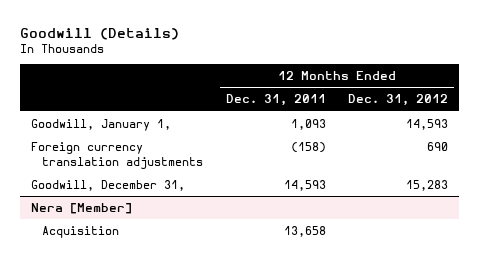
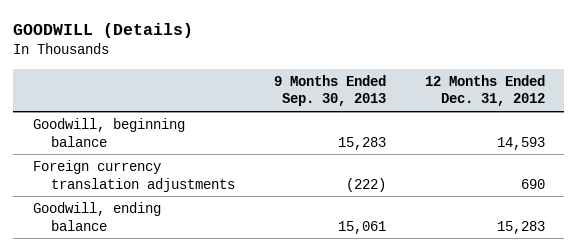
[20,27,180,40] Goodwill (Details) -> [13,23,194,39] GOODWILL (Details)
[225,94,326,107] Dec. 31, 2011 -> none
none -> [273,74,386,107] 9 Months Ended Sep. 30, 2013
[31,118,172,131] Goodwill, January 1, -> [32,117,185,147] Goodwill, beginning balance
[31,202,133,214] Nera [Member] -> none
[42,225,120,238] Acquisition -> none
[31,179,186,191] Goodwill, December 31, -> [32,201,161,231] Goodwill, ending balance

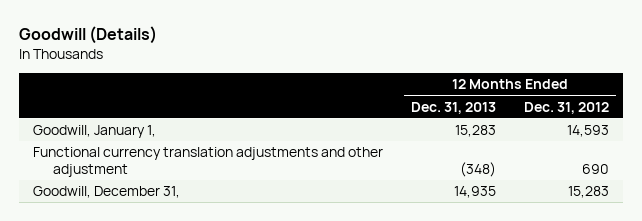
[13,23,194,39] GOODWILL (Details) -> [18,26,157,45] Goodwill (Details)
[273,74,386,107] 9 Months Ended Sep. 30, 2013 -> none
none -> [411,101,497,114] Dec. 31, 2013
[32,117,185,147] Goodwill, beginning balance -> [32,125,156,139] Goodwill, January 1,
[32,159,235,192] Foreign currency translation adjustments -> [32,147,383,177] Functional currency translation adjustments and other adjustment
[32,201,161,231] Goodwill, ending balance -> [32,186,180,199] Goodwill, December 31,

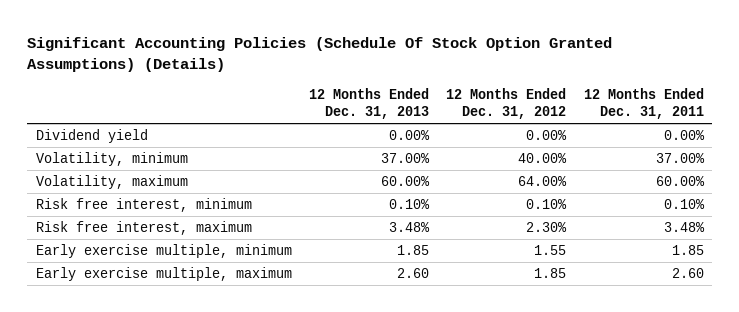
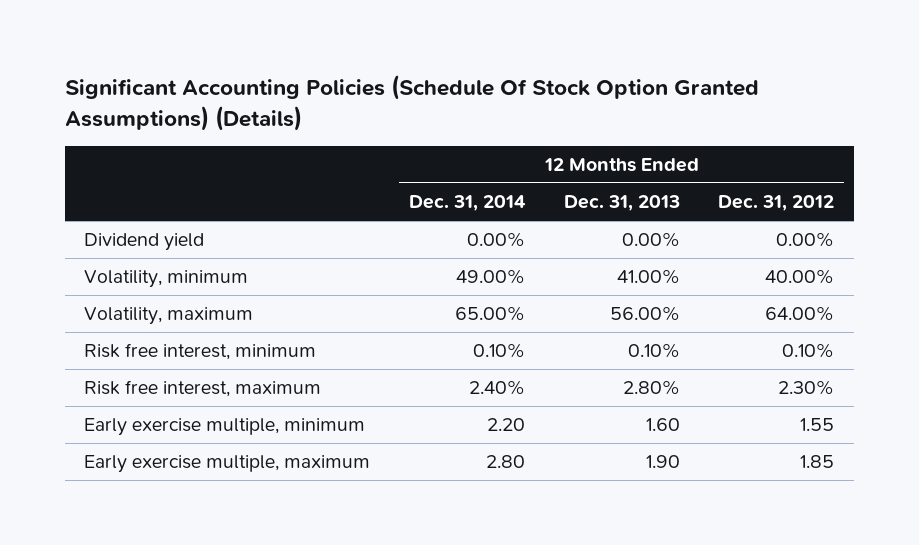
[583,87,704,120] 12 Months Ended Dec. 31, 2011 -> none
none -> [408,195,526,212] Dec. 31, 2014
[381,153,431,164] 37.00% -> [616,269,680,285] 41.00%
[381,176,431,187] 60.00% -> [609,306,680,322] 56.00%
[389,222,431,233] 3.48% -> [622,380,680,396] 2.80%
[397,245,430,256] 1.85 -> [645,418,680,432] 1.60
[397,268,430,279] 2.60 -> [645,455,680,469] 1.90

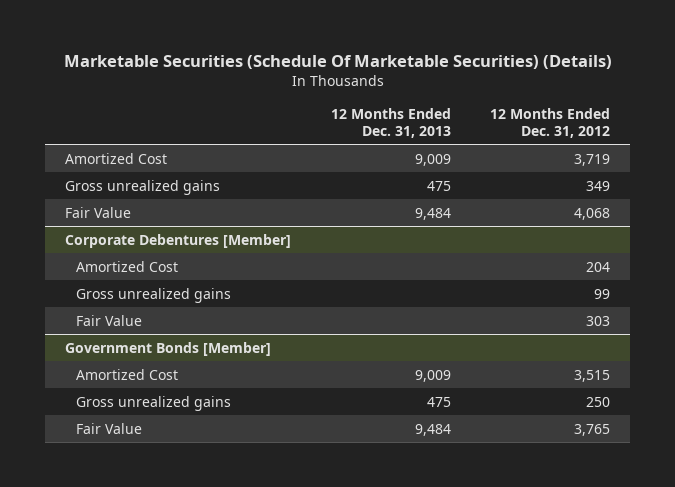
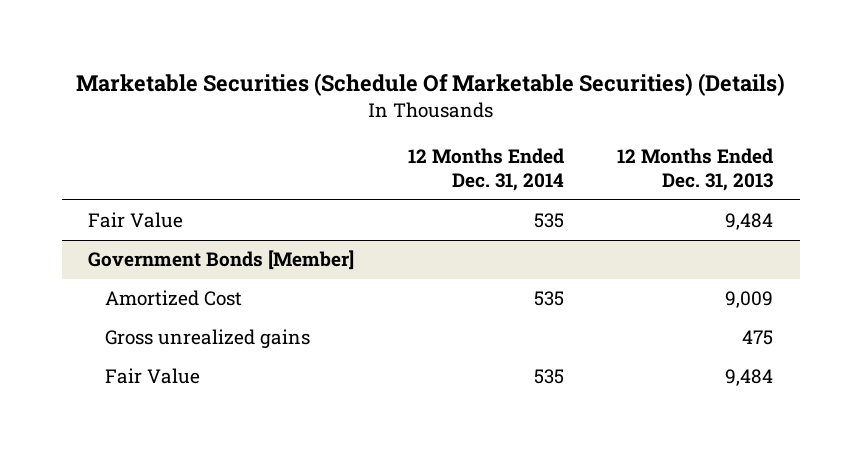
[490,107,611,139] 12 Months Ended Dec. 31, 2012 -> none
none -> [407,147,564,191] 12 Months Ended Dec. 31, 2014
[64,152,167,164] Amortized Cost -> none
[64,179,220,195] Gross unrealized gains -> none
[64,233,291,248] Corporate Debentures [Member] -> none
[76,260,179,272] Amortized Cost -> none
[76,287,232,303] Gross unrealized gains -> none
[76,314,143,326] Fair Value -> none

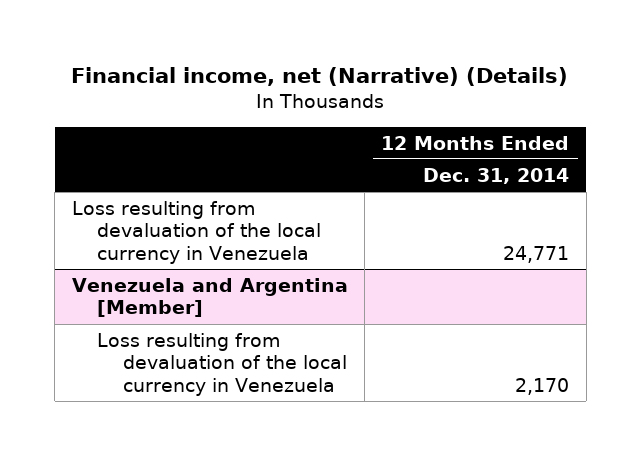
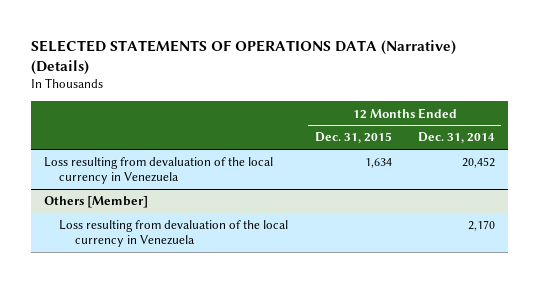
[71,67,569,87] Financial income, net (Narrative) (Details) -> [30,39,456,75] SELECTED STATEMENTS OF OPERATIONS DATA (Narrative) (Details)
none -> [314,132,392,144] Dec. 31, 2015
[503,245,570,263] 24,771 -> [461,157,495,169] 20,452
[71,277,348,318] Venezuela and Argentina [Member] -> [43,196,148,209] Others [Member]

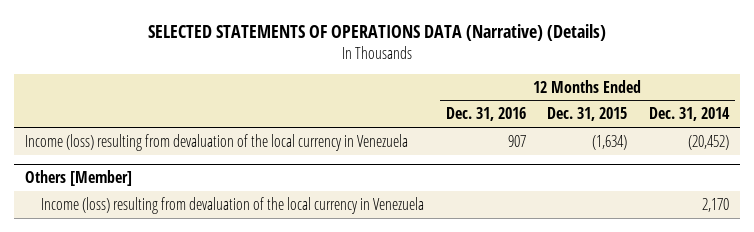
none -> [445,107,526,122] Dec. 31, 2016
[43,157,273,185] Loss resulting from devaluation of the local currency in Venezuela -> [24,133,408,151] Income (loss) resulting from devaluation of the local currency in Venezuela
[364,158,392,169] 1,634 -> [592,134,628,150] (1,634)
[461,157,495,169] 20,452 -> [688,134,730,150] (20,452)
[59,220,289,248] Loss resulting from devaluation of the local currency in Venezuela -> [40,196,424,214] Income (loss) resulting from devaluation of the local currency in Venezuela

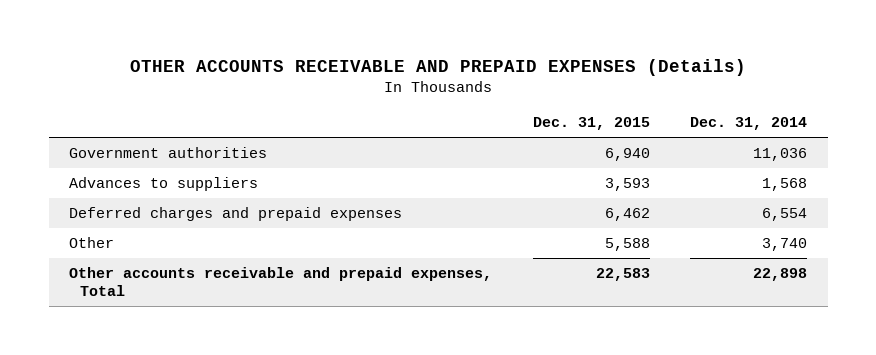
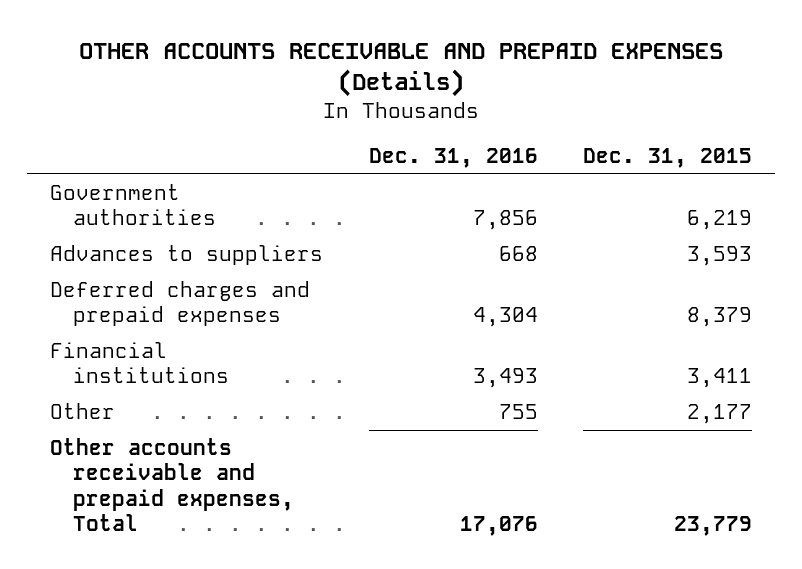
[690,117,808,131] Dec. 31, 2014 -> none
none -> [368,147,538,168] Dec. 31, 2016
[604,147,650,161] 6,940 -> [687,210,753,231] 6,219
[604,207,650,221] 6,462 -> [687,307,753,328] 8,379
none -> [50,341,229,384] Financial institutions
[604,237,650,251] 5,588 -> [687,403,753,424] 2,177
[595,267,650,281] 22,583 -> [674,515,753,536] 23,779

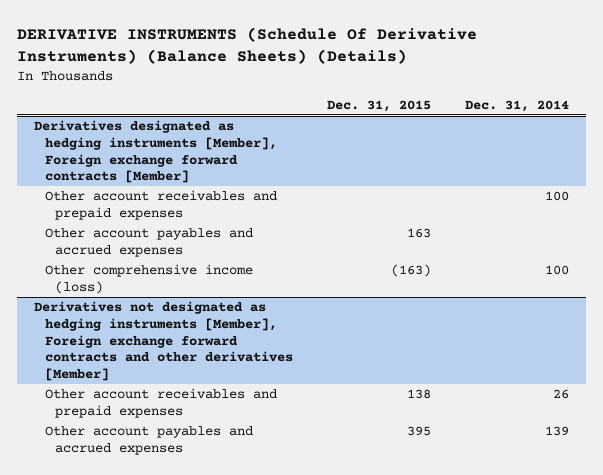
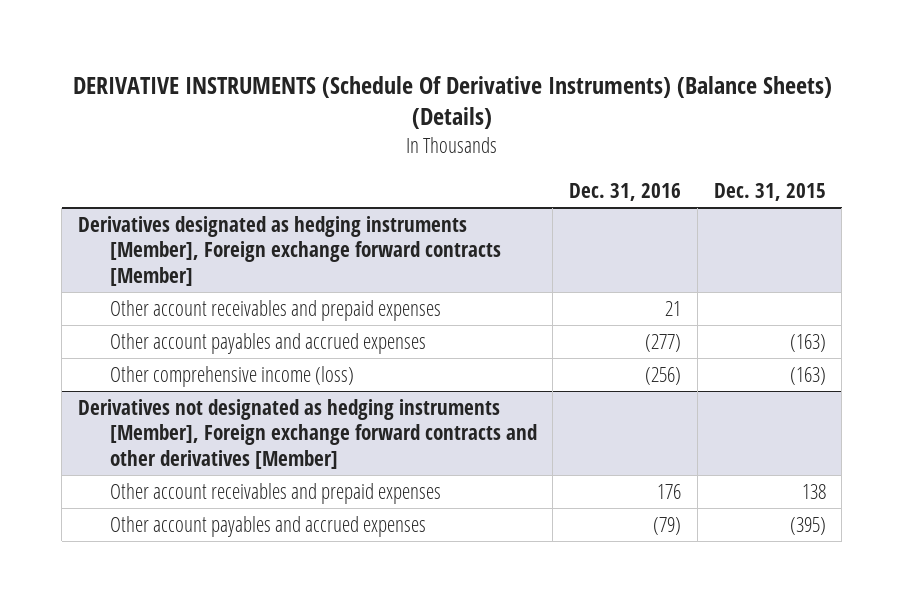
[465,99,570,112] Dec. 31, 2014 -> none
none -> [569,182,682,201] Dec. 31, 2016
[406,228,431,239] 163 -> [789,333,826,352] (163)
[406,426,431,437] 395 -> [789,516,826,535] (395)

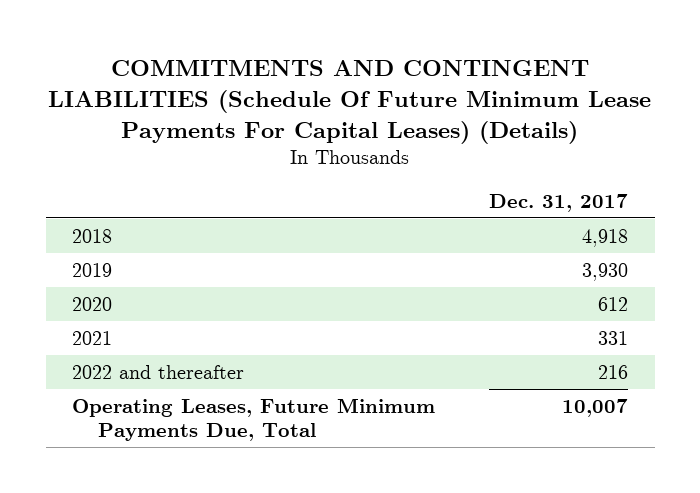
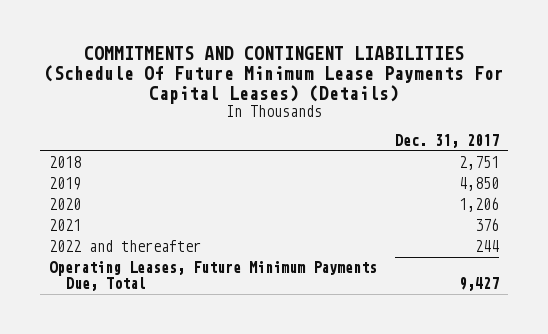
[581,228,628,247] 4,918 -> [459,156,500,171] 2,751
[581,262,628,281] 3,930 -> [459,177,500,192] 4,850
[597,296,628,311] 612 -> [459,197,500,213] 1,206
[597,330,628,345] 331 -> [475,218,500,232] 376
[597,364,628,379] 216 -> [475,240,500,253] 244
[561,398,628,417] 10,007 -> [459,277,500,292] 9,427

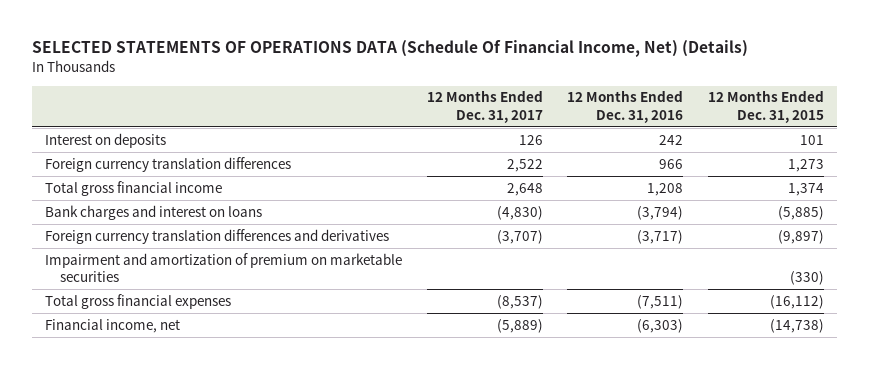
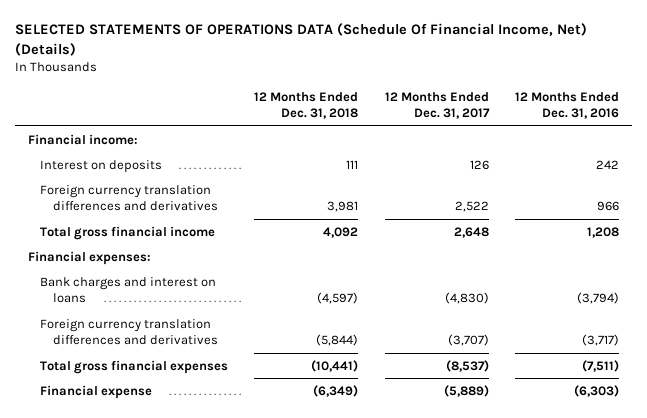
[708,90,825,123] 12 Months Ended Dec. 31, 2015 -> none
none -> [254,91,359,120] 12 Months Ended Dec. 31, 2018
none -> [27,133,138,145] Financial income:
[44,156,291,172] Foreign currency translation differences -> [40,184,218,211] Foreign currency translation differences and derivatives
none -> [27,250,151,265] Financial expenses:
[44,252,402,283] Impairment and amortization of premium on marketable securities -> none
[44,318,180,333] Financial income, net -> [40,384,153,399] Financial expense

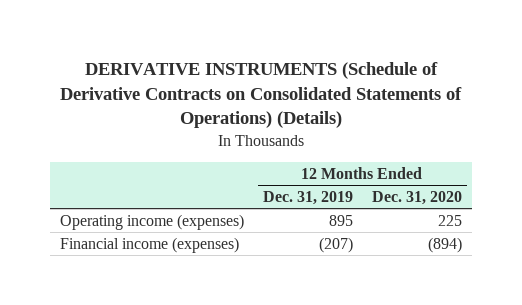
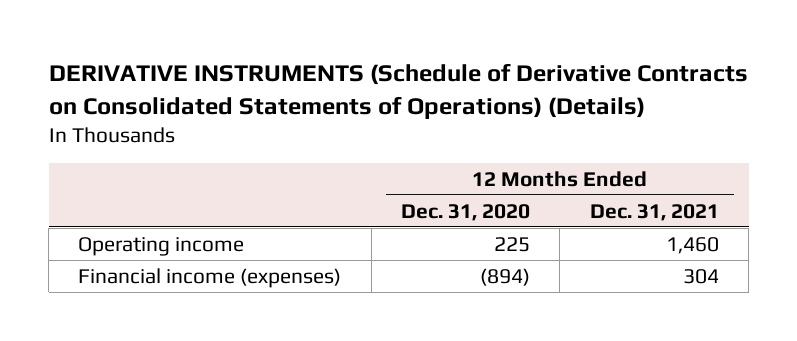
[262,190,353,205] Dec. 31, 2019 -> none
none -> [589,203,719,221] Dec. 31, 2021
[59,213,244,230] Operating income (expenses) -> [78,236,245,256] Operating income

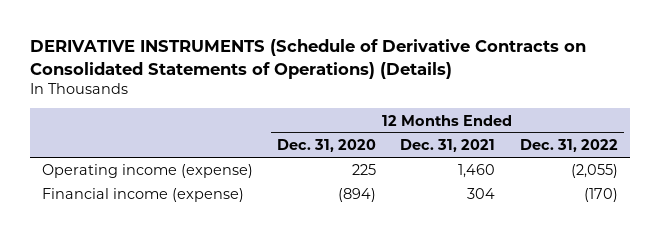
none -> [519,139,618,153] Dec. 31, 2022
[78,236,245,256] Operating income -> [42,164,254,179] Operating income (expense)
[78,267,342,288] Financial income (expenses) -> [42,188,245,203] Financial income (expense)

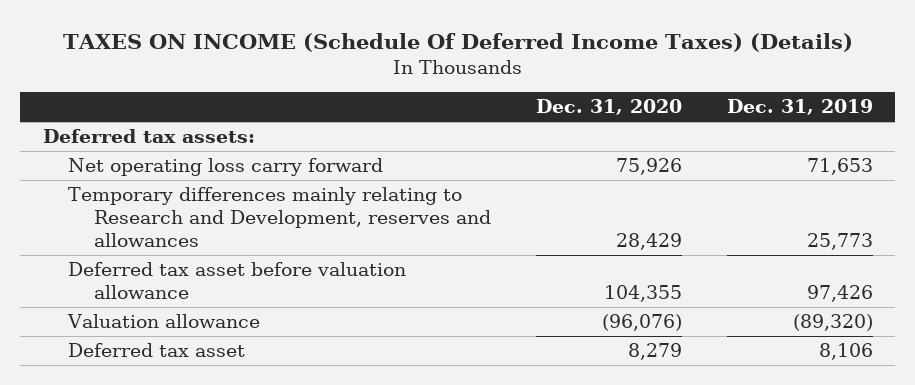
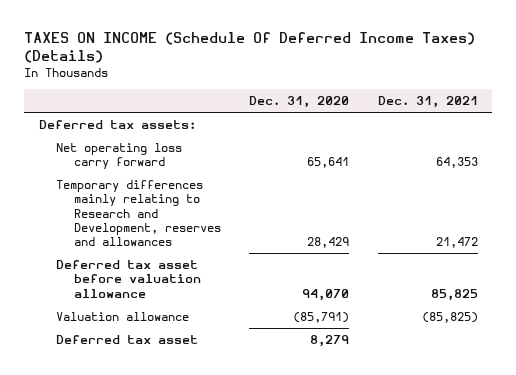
[726,99,873,116] Dec. 31, 2019 -> none
none -> [377,96,478,109] Dec. 31, 2021
[615,158,682,176] 75,926 -> [307,157,350,169] 65,641
[603,285,682,303] 104,355 -> [302,288,350,301] 94,070
[601,314,682,332] (96,076) -> [293,312,350,324] (85,791)

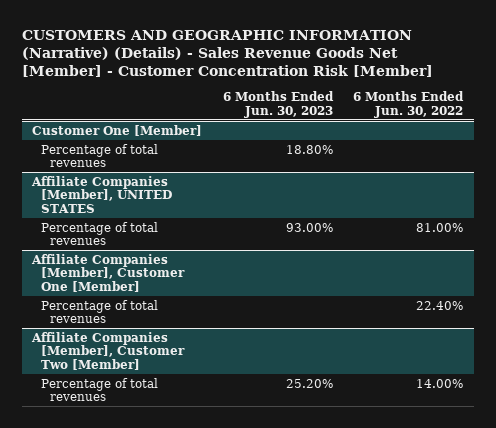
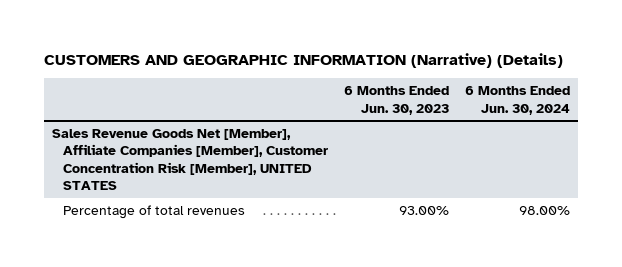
[22,30,434,77] CUSTOMERS AND GEOGRAPHIC INFORMATION (Narrative) (Details) - Sales Revenue Goods Net [Member] - Customer Concentration Risk [Member] -> [43,52,563,68] CUSTOMERS AND GEOGRAPHIC INFORMATION (Narrative) (Details)
[353,91,465,118] 6 Months Ended Jun. 30, 2022 -> none
none -> [464,86,570,115] 6 Months Ended Jun. 30, 2024
[32,124,203,136] Customer One [Member] -> none
[41,143,159,168] Percentage of total revenues -> none
[31,175,173,213] Affiliate Companies [Member], UNITED STATES -> none
none -> [51,128,329,191] Sales Revenue Goods Net [Member], Affiliate Companies [Member], Customer Concentration Risk [Member], UNITED STATES
[31,253,186,292] Affiliate Companies [Member], Customer One [Member] -> none
[41,299,159,324] Percentage of total revenues -> none
[31,331,186,370] Affiliate Companies [Member], Customer Two [Member] -> none
[41,377,159,402] Percentage of total revenues -> none

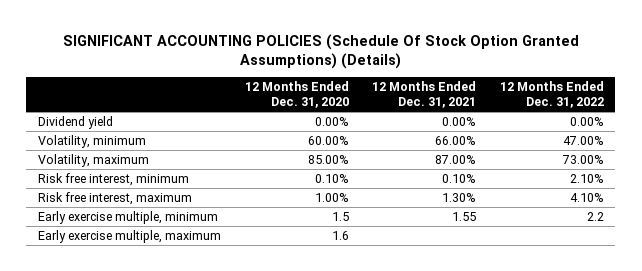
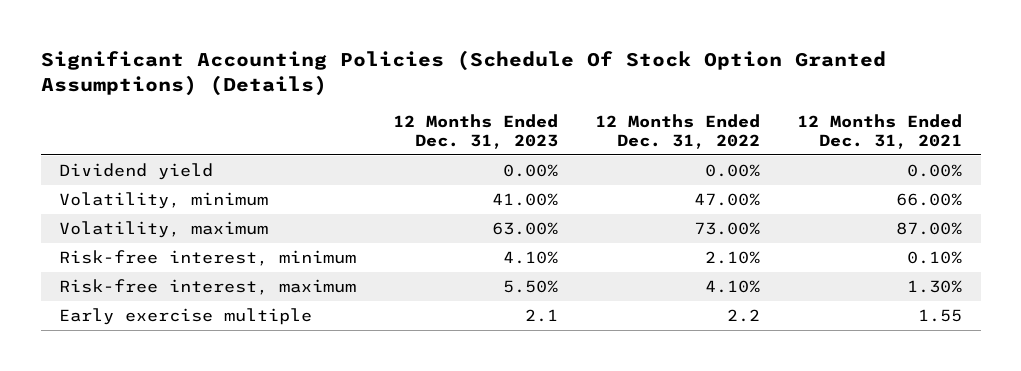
[62,33,579,69] SIGNIFICANT ACCOUNTING POLICIES (Schedule Of Stock Option Granted Assumptions) (Details) -> [40,49,886,96] Significant Accounting Policies (Schedule Of Stock Option Granted Assumptions) (Details)
[244,81,349,109] 12 Months Ended Dec. 31, 2020 -> none
none -> [393,113,559,150] 12 Months Ended Dec. 31, 2023
[38,229,222,243] Early exercise multiple, maximum -> none
[38,172,190,186] Risk free interest, minimum -> [59,249,357,266] Risk-free interest, minimum
[38,191,193,205] Risk free interest, maximum -> [59,278,357,295] Risk-free interest, maximum
[38,210,219,224] Early exercise multiple, minimum -> [59,307,313,325] Early exercise multiple

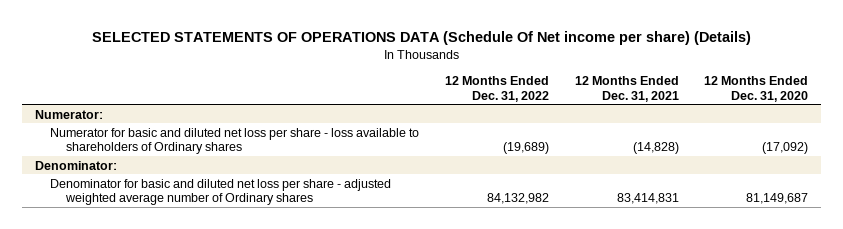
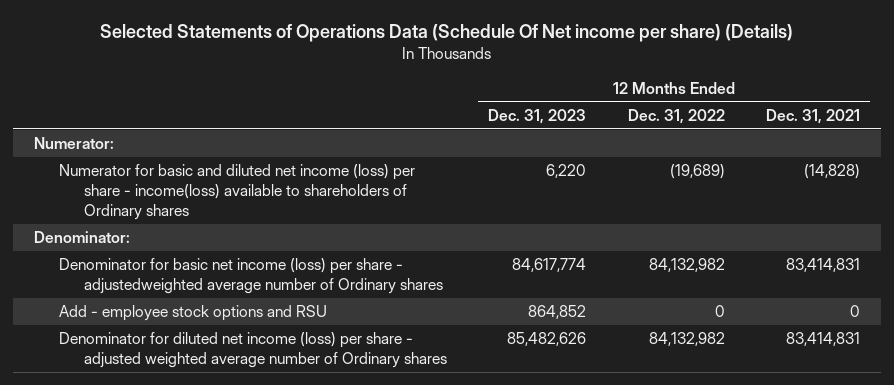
[91,30,751,45] SELECTED STATEMENTS OF OPERATIONS DATA (Schedule Of Net income per share) (Details) -> [100,23,794,42] Selected Statements of Operations Data (Schedule Of Net income per share) (Details)
[704,75,809,102] 12 Months Ended Dec. 31, 2020 -> none
none -> [488,108,587,124] Dec. 31, 2023
[50,127,420,155] Numerator for basic and diluted net loss per share - loss available to shareholders of Ordinary shares -> [59,164,416,221] Numerator for basic and diluted net income (loss) per share - income(loss) available to shareholders of Ordinary shares
[50,178,392,206] Denominator for basic and diluted net loss per share - adjusted weighted average number of Ordinary shares -> [59,258,444,295] Denominator for basic net income (loss) per share - adjustedweighted average number of Ordinary shares
none -> [59,305,328,322] Add - employee stock options and RSU
none -> [59,332,448,369] Denominator for diluted net income (loss) per share - adjusted weighted average number of Ordinary shares

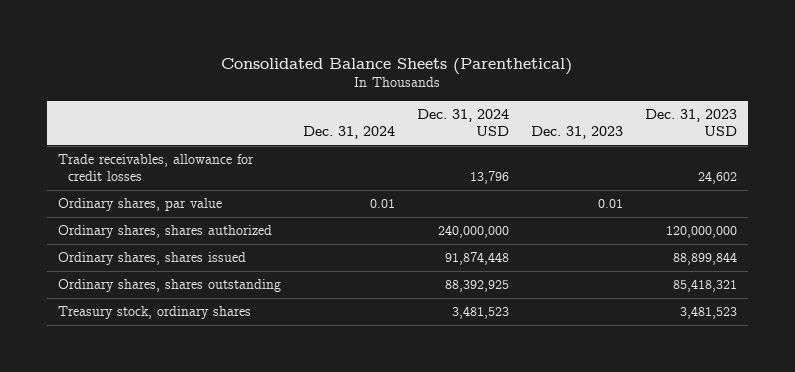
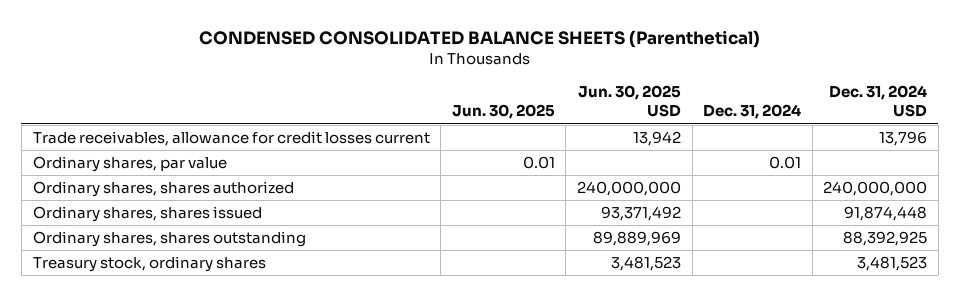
[221,57,573,75] Consolidated Balance Sheets (Parenthetical) -> [198,30,760,49] CONDENSED CONSOLIDATED BALANCE SHEETS (Parenthetical)
[530,126,623,140] Dec. 31, 2023 -> none
[644,109,737,137] Dec. 31, 2023 USD -> none
none -> [451,104,555,120] Jun. 30, 2025
none -> [577,85,681,118] Jun. 30, 2025 USD
[58,154,255,182] Trade receivables, allowance for credit losses -> [32,131,430,147] Trade receivables, allowance for credit losses current

